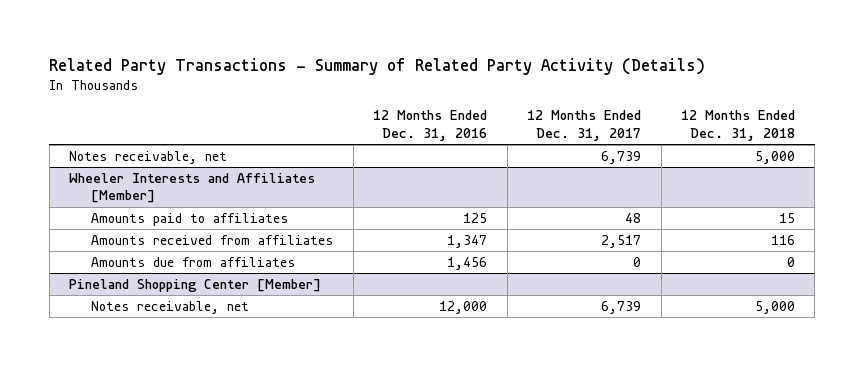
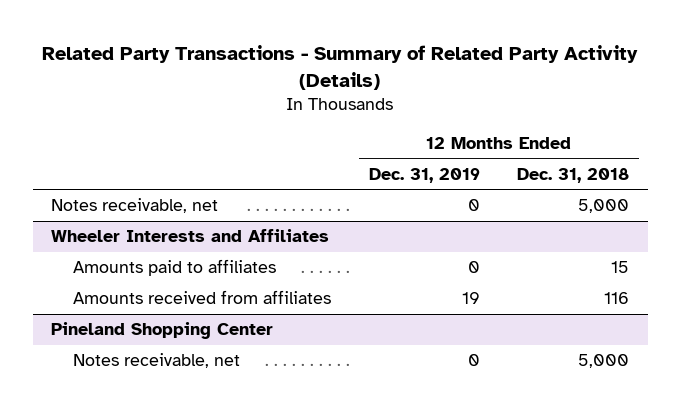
[373,110,488,141] 12 Months Ended Dec. 31, 2016 -> none
[527,110,642,141] 12 Months Ended Dec. 31, 2017 -> none
none -> [368,167,480,183] Dec. 31, 2019
[69,172,316,204] Wheeler Interests and Affiliates [Member] -> [51,229,330,243] Wheeler Interests and Affiliates
[91,256,296,267] Amounts due from affiliates -> none
[69,278,322,292] Pineland Shopping Center [Member] -> [51,322,274,340] Pineland Shopping Center

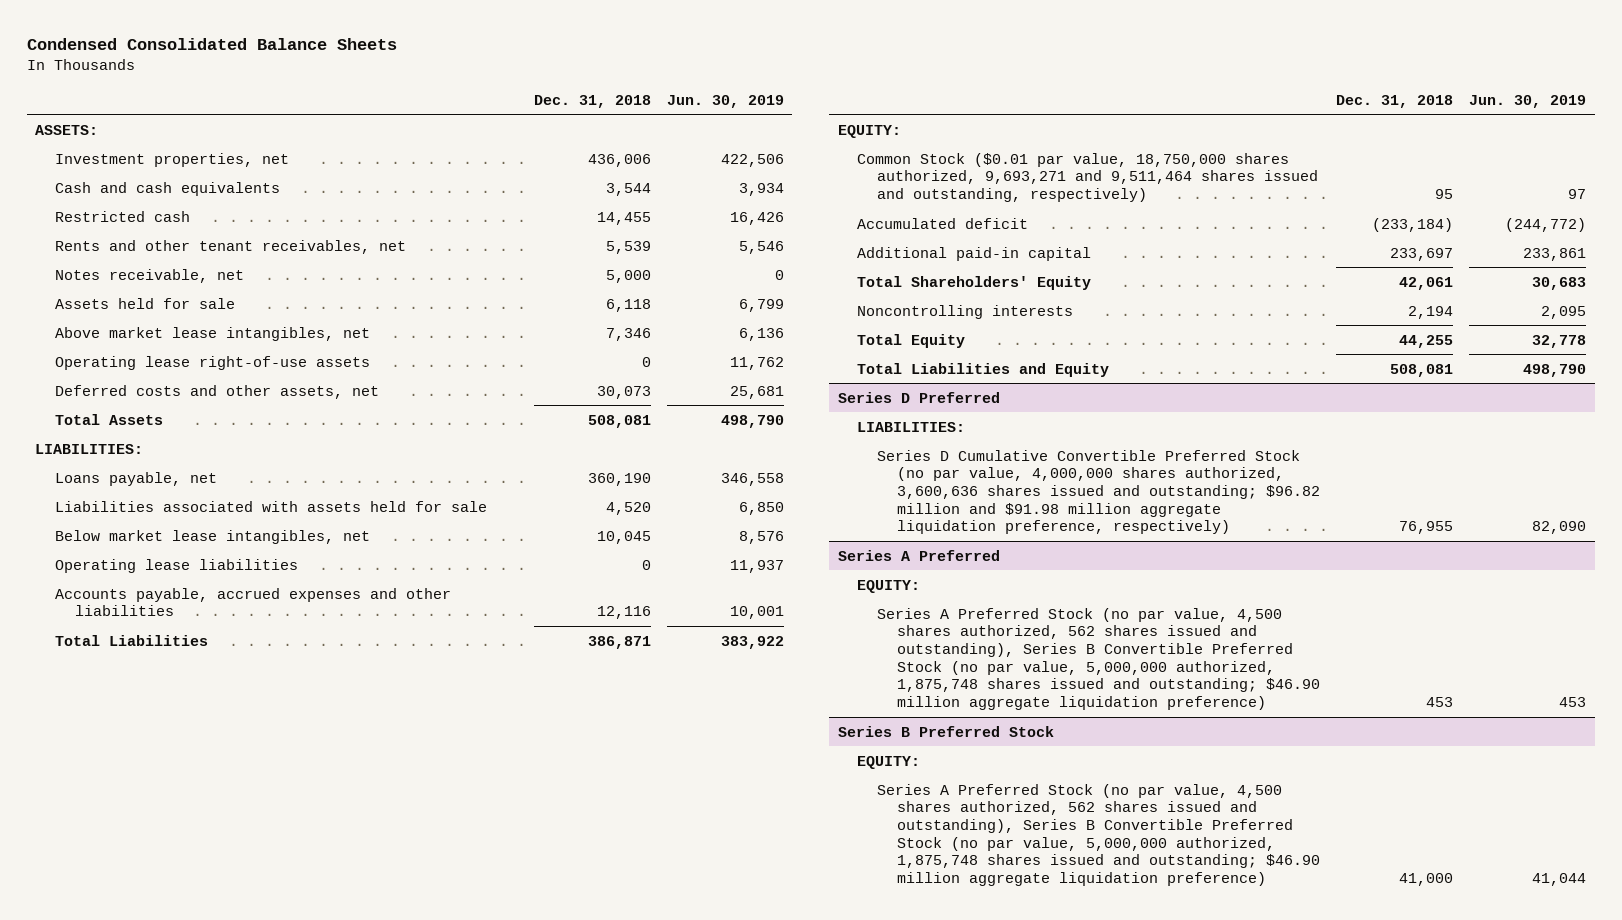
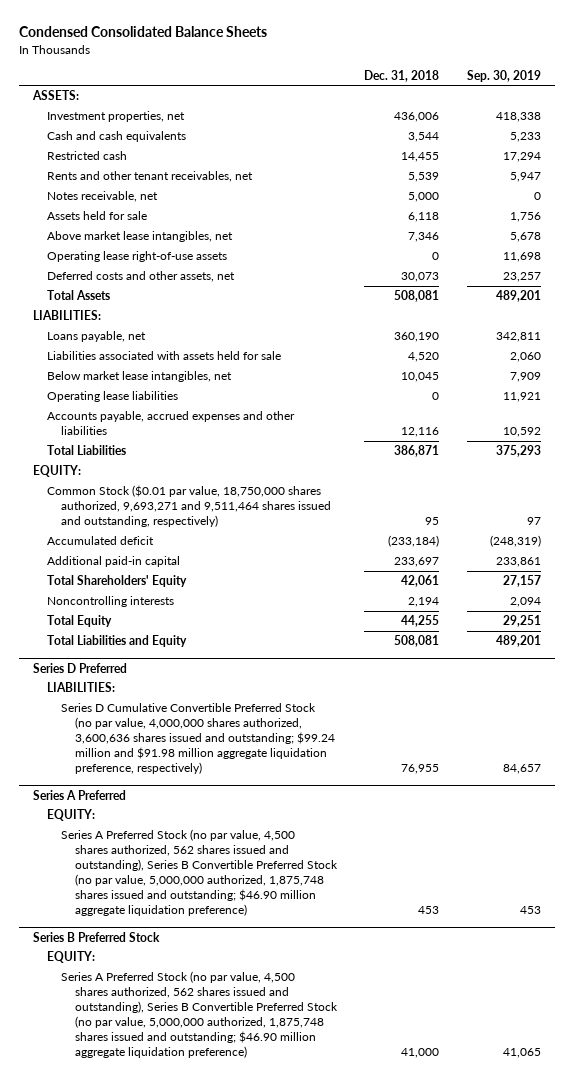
[667,94,785,108] Jun. 30, 2019 -> none
none -> [466,69,541,82] Sep. 30, 2019
[876,449,1320,535] Series D Cumulative Convertible Preferred Stock (no par value, 4,000,000 shares authorized, 3,600,636 shares issued and outstanding; $96.82 million and $91.98 million aggregate liquidation preference, respectively) -> [60,703,335,774] Series D Cumulative Convertible Preferred Stock (no par value, 4,000,000 shares authorized, 3,600,636 shares issued and outstanding; $99.24 million and $91.98 million aggregate liquidation preference, respectively)

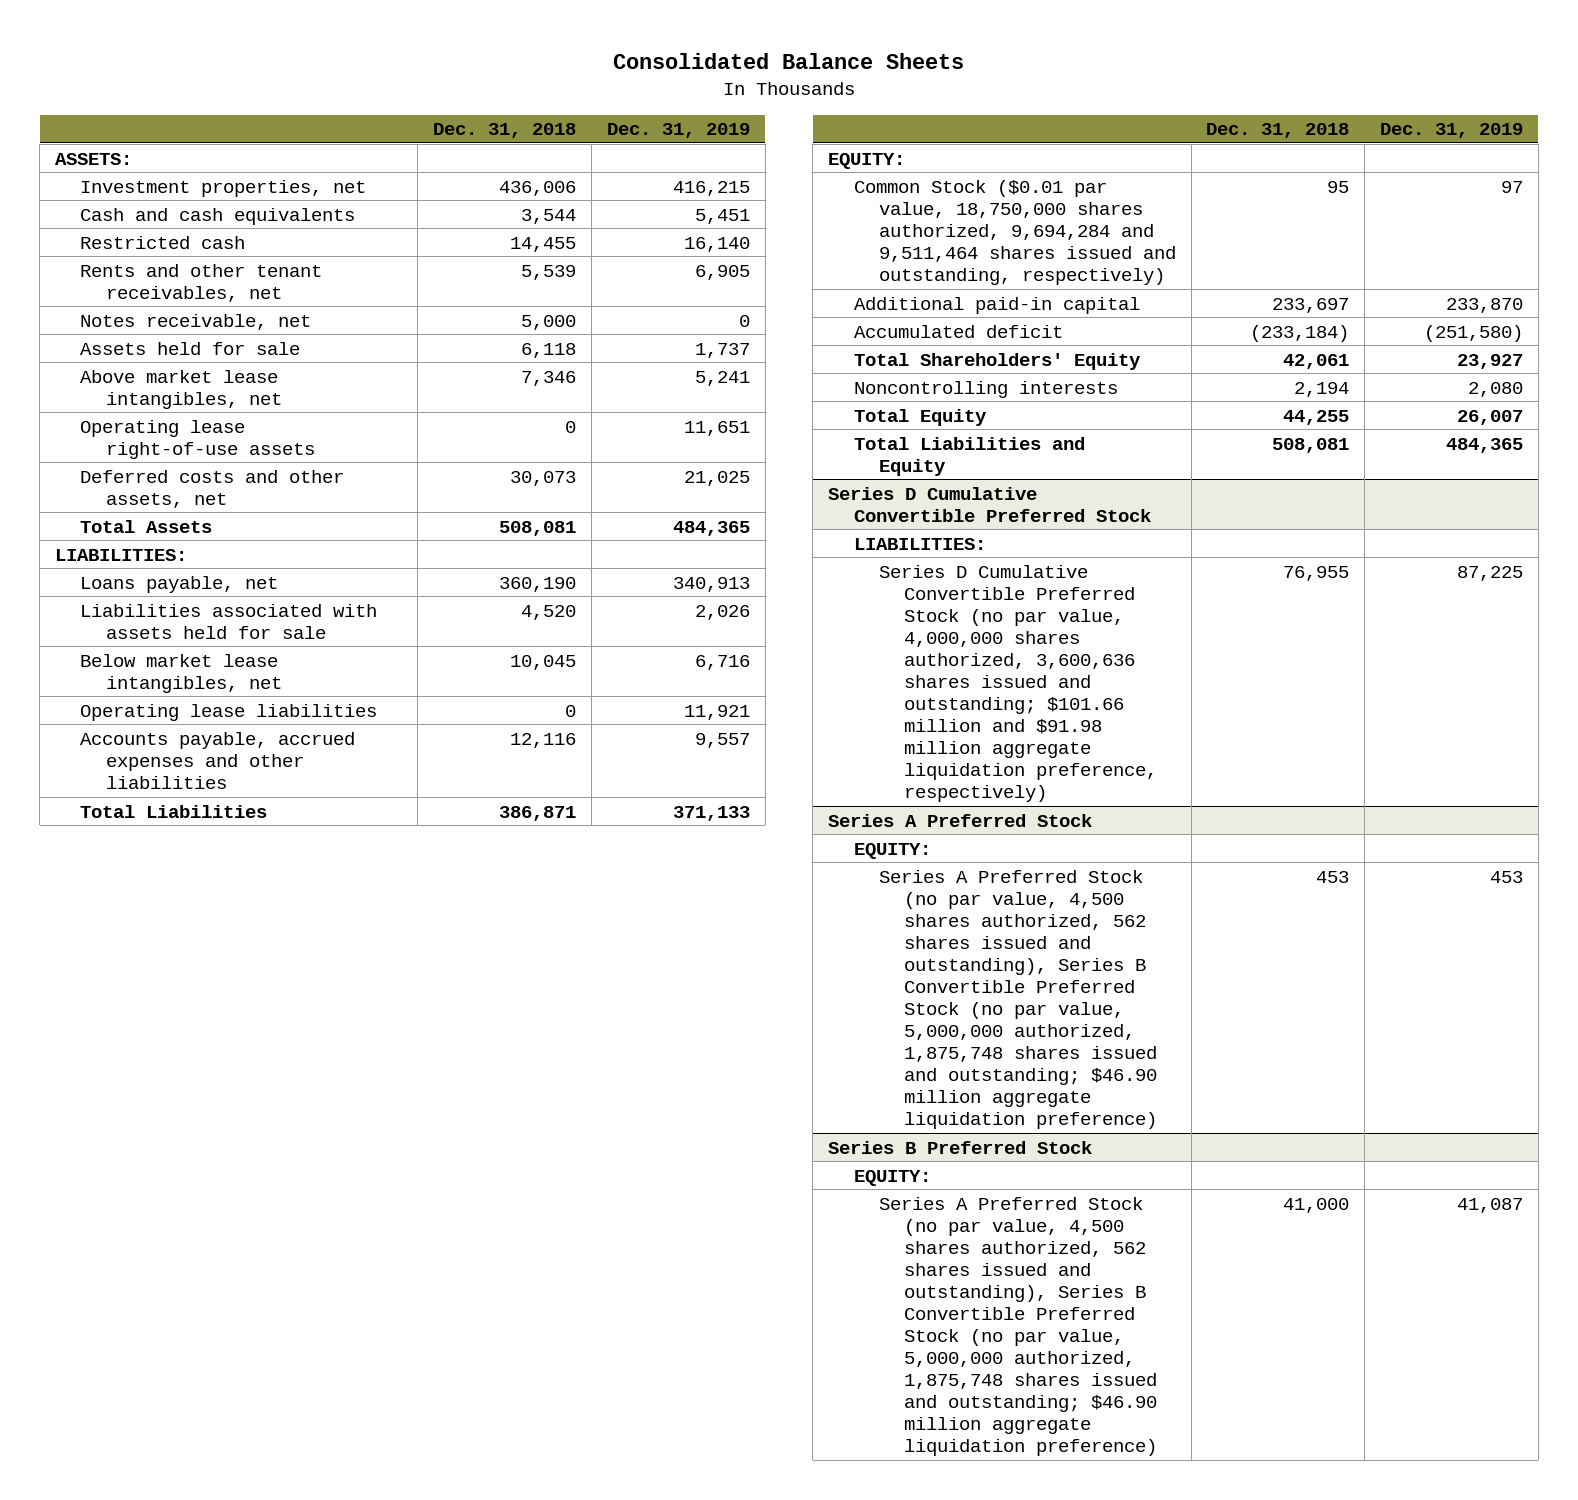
[19,26,268,38] Condensed Consolidated Balance Sheets -> [612,53,964,70] Consolidated Balance Sheets
[466,69,541,82] Sep. 30, 2019 -> none
none -> [606,123,750,139] Dec. 31, 2019
[46,485,331,528] Common Stock ($0.01 par value, 18,750,000 shares authorized, 9,693,271 and 9,511,464 shares issued and outstanding, respectively) -> [853,179,1176,285] Common Stock ($0.01 par value, 18,750,000 shares authorized, 9,694,284 and 9,511,464 shares issued and outstanding, respectively)
[46,536,154,546] Accumulated deficit -> [853,324,1063,338] Accumulated deficit
[32,662,127,673] Series D Preferred -> [828,486,1151,522] Series D Cumulative Convertible Preferred Stock
[60,703,335,774] Series D Cumulative Convertible Preferred Stock (no par value, 4,000,000 shares authorized, 3,600,636 shares issued and outstanding; $99.24 million and $91.98 million aggregate liquidation preference, respectively) -> [878,564,1158,803] Series D Cumulative Convertible Preferred Stock (no par value, 4,000,000 shares authorized, 3,600,636 shares issued and outstanding; $101.66 million and $91.98 million aggregate liquidation preference, respectively)
[32,789,126,800] Series A Preferred -> [828,813,1093,827] Series A Preferred Stock

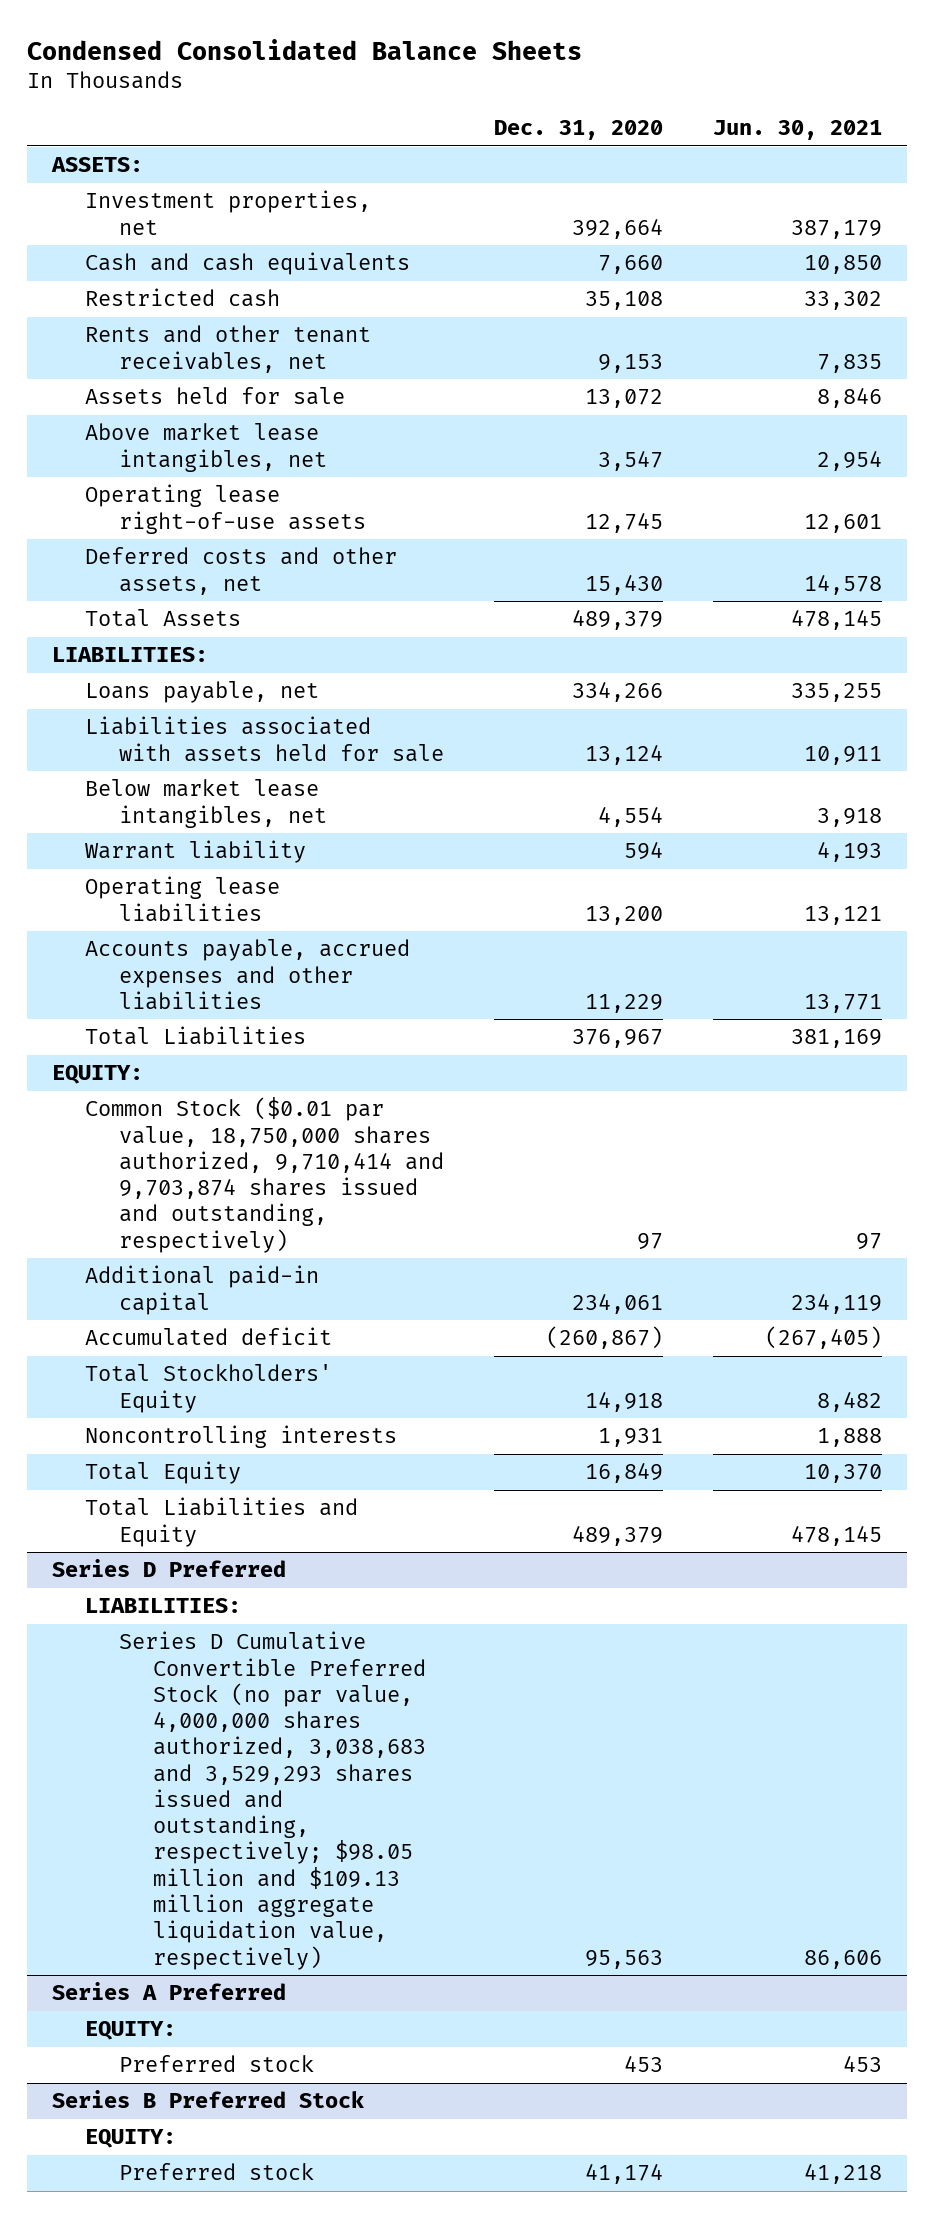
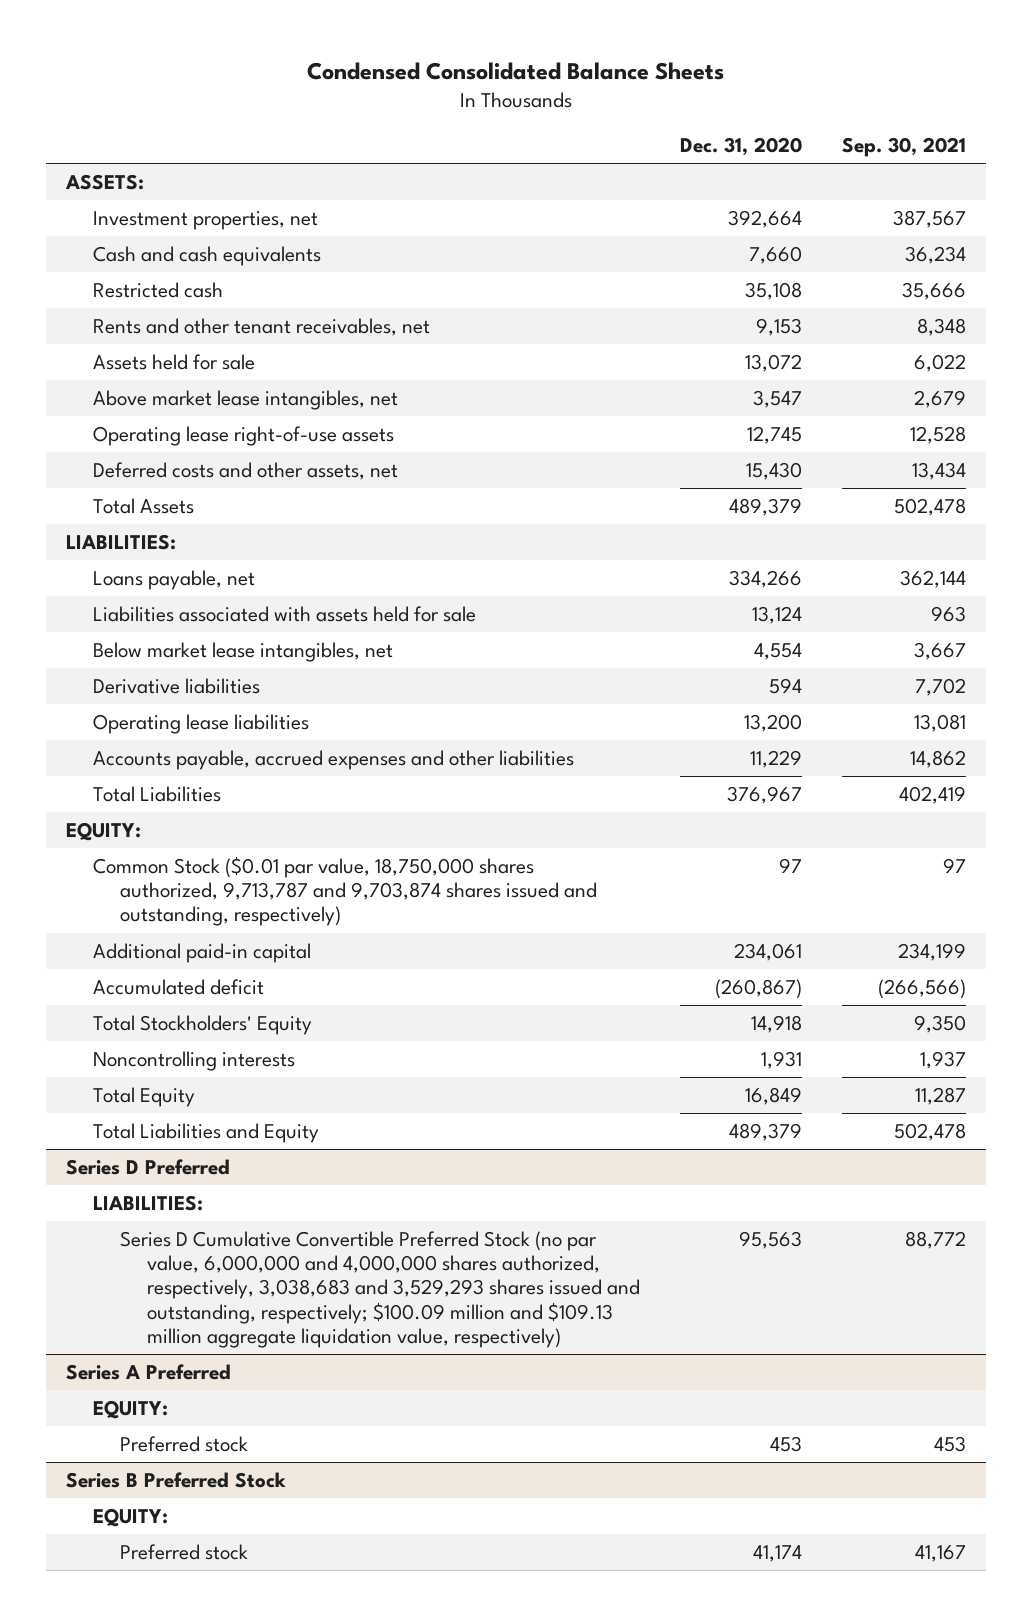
[713,120,883,141] Jun. 30, 2021 -> none
none -> [841,137,966,158] Sep. 30, 2021
[85,840,307,864] Warrant liability -> [93,677,261,694] Derivative liabilities
[85,1097,444,1253] Common Stock ($0.01 par value, 18,750,000 shares authorized, 9,710,414 and 9,703,874 shares issued and outstanding, respectively) -> [93,855,598,927] Common Stock ($0.01 par value, 18,750,000 shares authorized, 9,713,787 and 9,703,874 shares issued and outstanding, respectively)
[118,1631,426,1970] Series D Cumulative Convertible Preferred Stock (no par value, 4,000,000 shares authorized, 3,038,683 and 3,529,293 shares issued and outstanding, respectively; $98.05 million and $109.13 million aggregate liquidation value, respectively) -> [120,1230,641,1349] Series D Cumulative Convertible Preferred Stock (no par value, 6,000,000 and 4,000,000 shares authorized, respectively, 3,038,683 and 3,529,293 shares issued and outstanding, respectively; $100.09 million and $109.13 million aggregate liquidation value, respectively)

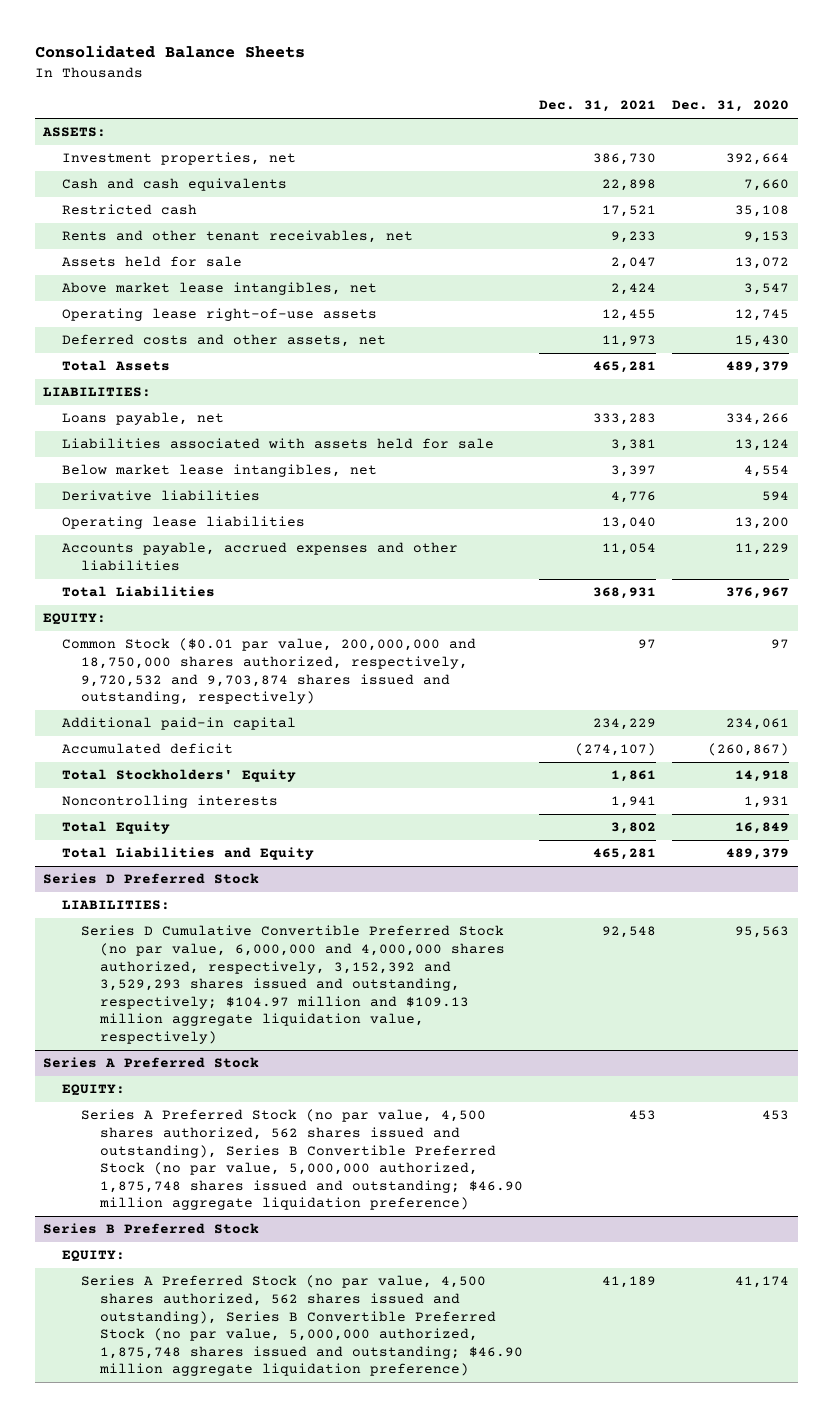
[307,61,725,80] Condensed Consolidated Balance Sheets -> [34,45,305,59] Consolidated Balance Sheets
[841,137,966,158] Sep. 30, 2021 -> none
none -> [539,100,657,113] Dec. 31, 2021
[93,855,598,927] Common Stock ($0.01 par value, 18,750,000 shares authorized, 9,713,787 and 9,703,874 shares issued and outstanding, respectively) -> [61,638,476,705] Common Stock ($0.01 par value, 200,000,000 and 18,750,000 shares authorized, respectively, 9,720,532 and 9,703,874 shares issued and outstanding, respectively)
[66,1158,231,1175] Series D Preferred -> [42,873,259,885] Series D Preferred Stock
[120,1230,641,1349] Series D Cumulative Convertible Preferred Stock (no par value, 6,000,000 and 4,000,000 shares authorized, respectively, 3,038,683 and 3,529,293 shares issued and outstanding, respectively; $100.09 million and $109.13 million aggregate liquidation value, respectively) -> [80,925,505,1045] Series D Cumulative Convertible Preferred Stock (no par value, 6,000,000 and 4,000,000 shares authorized, respectively, 3,152,392 and 3,529,293 shares issued and outstanding, respectively; $104.97 million and $109.13 million aggregate liquidation value, respectively)
[66,1363,232,1380] Series A Preferred -> [42,1057,259,1069] Series A Preferred Stock
[120,1435,249,1452] Preferred stock -> [80,1109,523,1211] Series A Preferred Stock (no par value, 4,500 shares authorized, 562 shares issued and outstanding), Series B Convertible Preferred Stock (no par value, 5,000,000 authorized, 1,875,748 shares issued and outstanding; $46.90 million aggregate liquidation preference)
[120,1543,249,1560] Preferred stock -> [80,1275,523,1377] Series A Preferred Stock (no par value, 4,500 shares authorized, 562 shares issued and outstanding), Series B Convertible Preferred Stock (no par value, 5,000,000 authorized, 1,875,748 shares issued and outstanding; $46.90 million aggregate liquidation preference)

